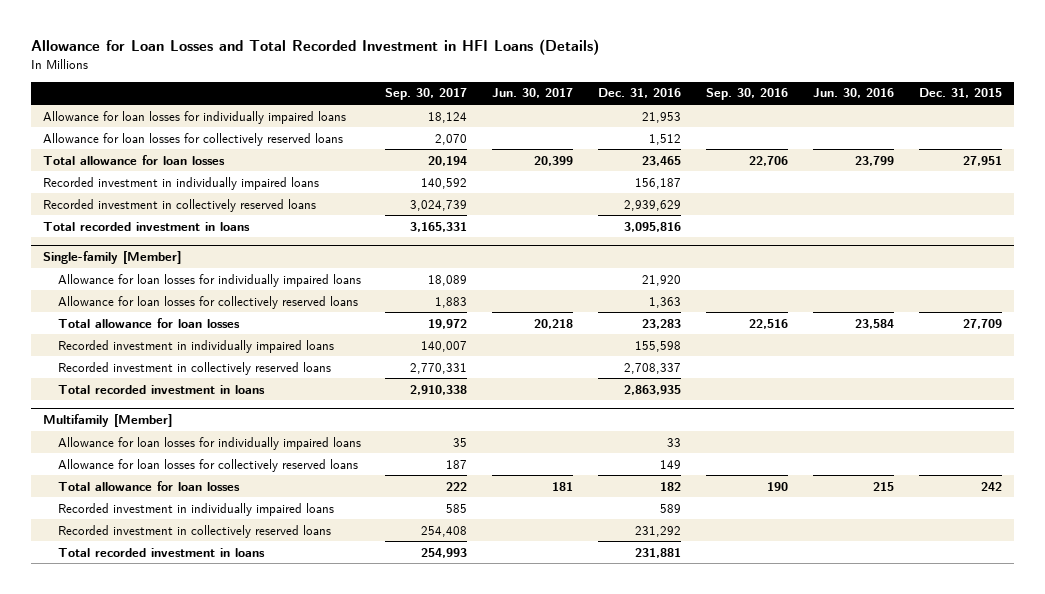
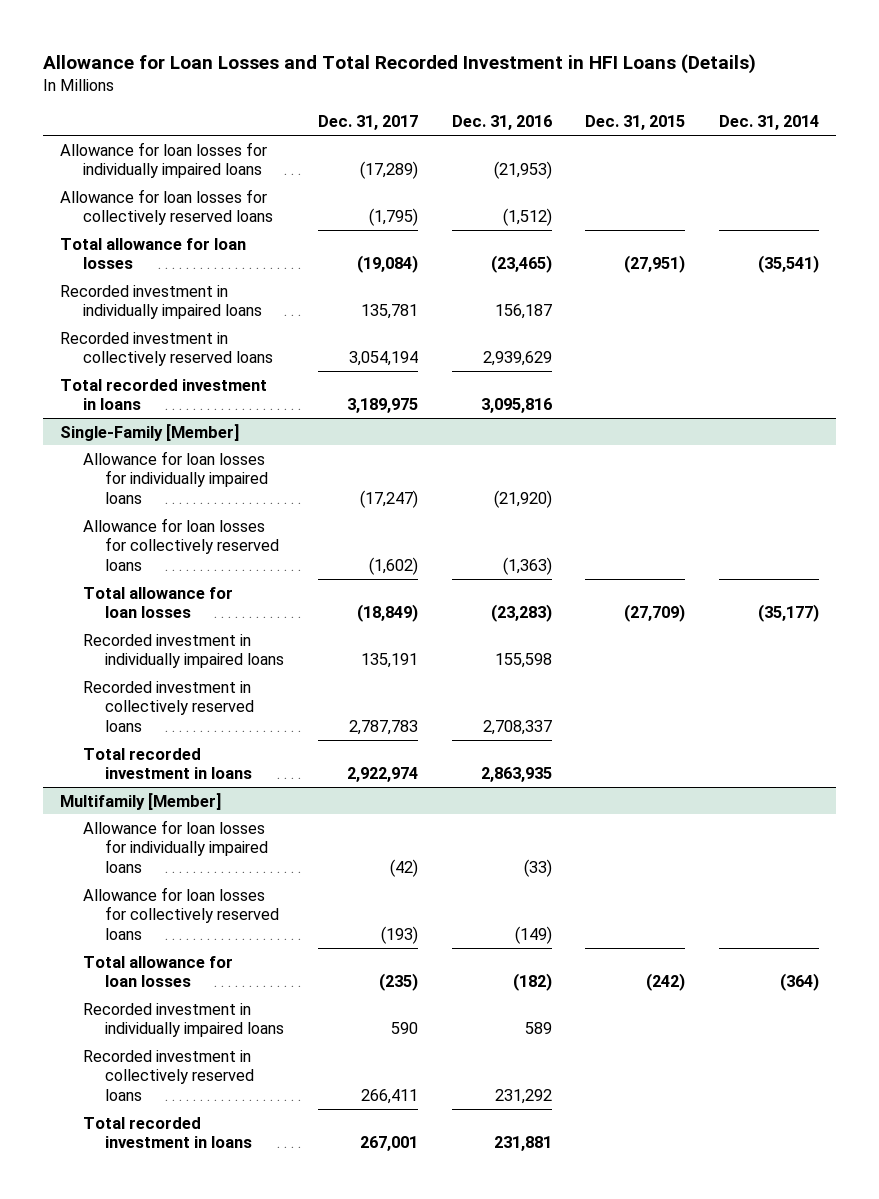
[385,88,468,101] Sep. 30, 2017 -> none
[492,88,574,99] Jun. 30, 2017 -> none
[706,88,789,101] Sep. 30, 2016 -> none
[812,88,894,99] Jun. 30, 2016 -> none
none -> [318,115,419,131] Dec. 31, 2017
none -> [719,115,820,131] Dec. 31, 2014
[642,111,682,123] 21,953 -> [493,161,552,180] (21,953)
[649,133,682,145] 1,512 -> [502,208,552,227] (1,512)
[642,155,682,166] 23,465 -> [490,255,552,274] (23,465)
[962,155,1002,166] 27,951 -> [624,255,686,274] (27,951)
[43,250,182,264] Single-family [Member] -> [60,423,240,441] Single-Family [Member]
[642,274,682,286] 21,920 -> [493,489,552,508] (21,920)
[649,296,682,308] 1,363 -> [502,556,552,575] (1,363)
[642,318,682,329] 23,283 -> [490,604,552,623] (23,283)
[962,318,1002,329] 27,709 -> [624,604,686,623] (27,709)
[667,437,682,447] 33 -> [523,858,552,877] (33)
[660,459,682,469] 149 -> [514,925,552,944] (149)
[660,481,682,491] 182 -> [512,973,552,992] (182)
[980,481,1002,491] 242 -> [646,973,686,992] (242)

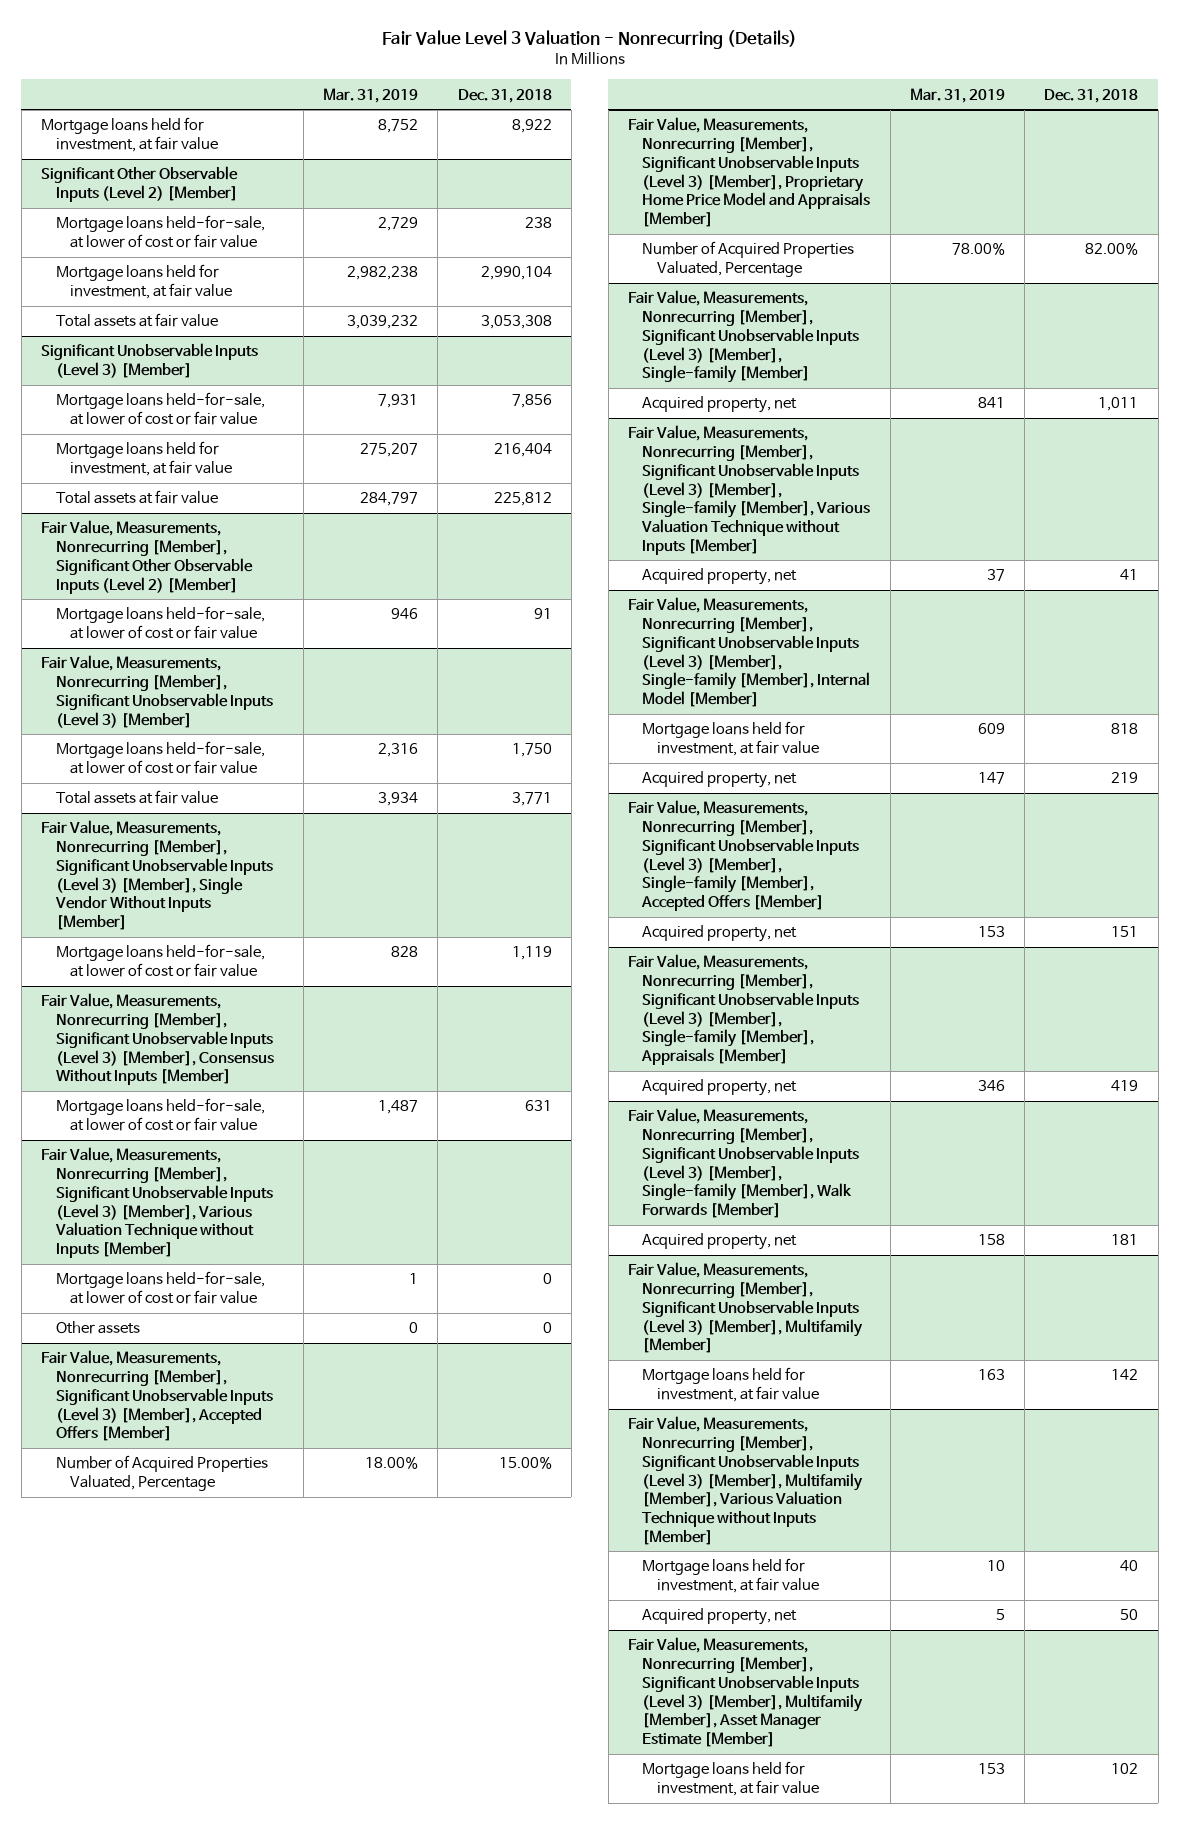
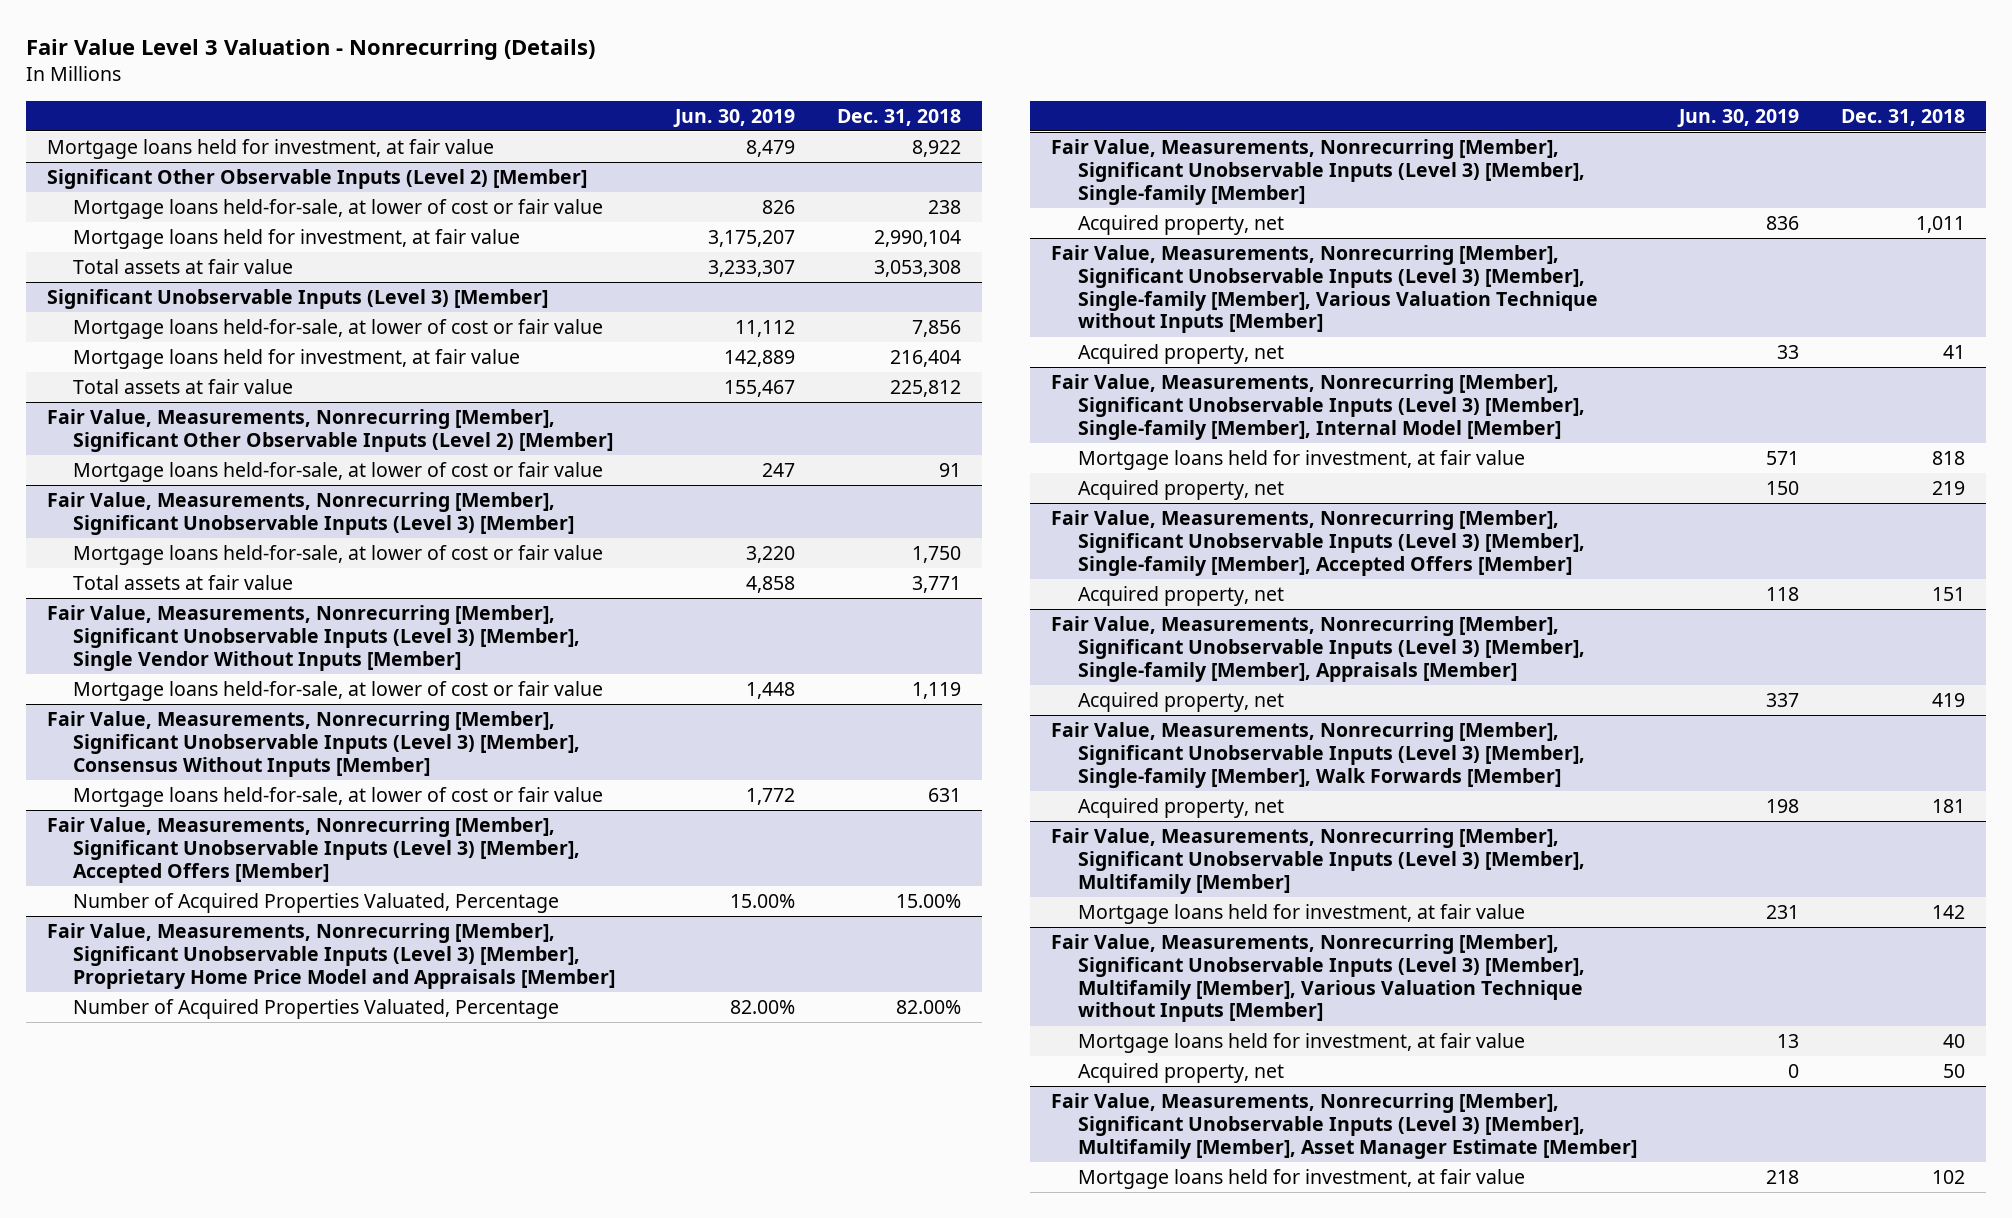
[323,87,419,103] Mar. 31, 2019 -> none
none -> [672,108,795,127] Jun. 30, 2019
[41,1147,273,1259] Fair Value, Measurements, Nonrecurring [Member], Significant Unobservable Inputs (Level 3) [Member], Various Valuation Technique without Inputs [Member] -> none
[55,1271,265,1305] Mortgage loans held-for-sale, at lower of cost or fair value -> none
[55,1321,140,1335] Other assets -> none

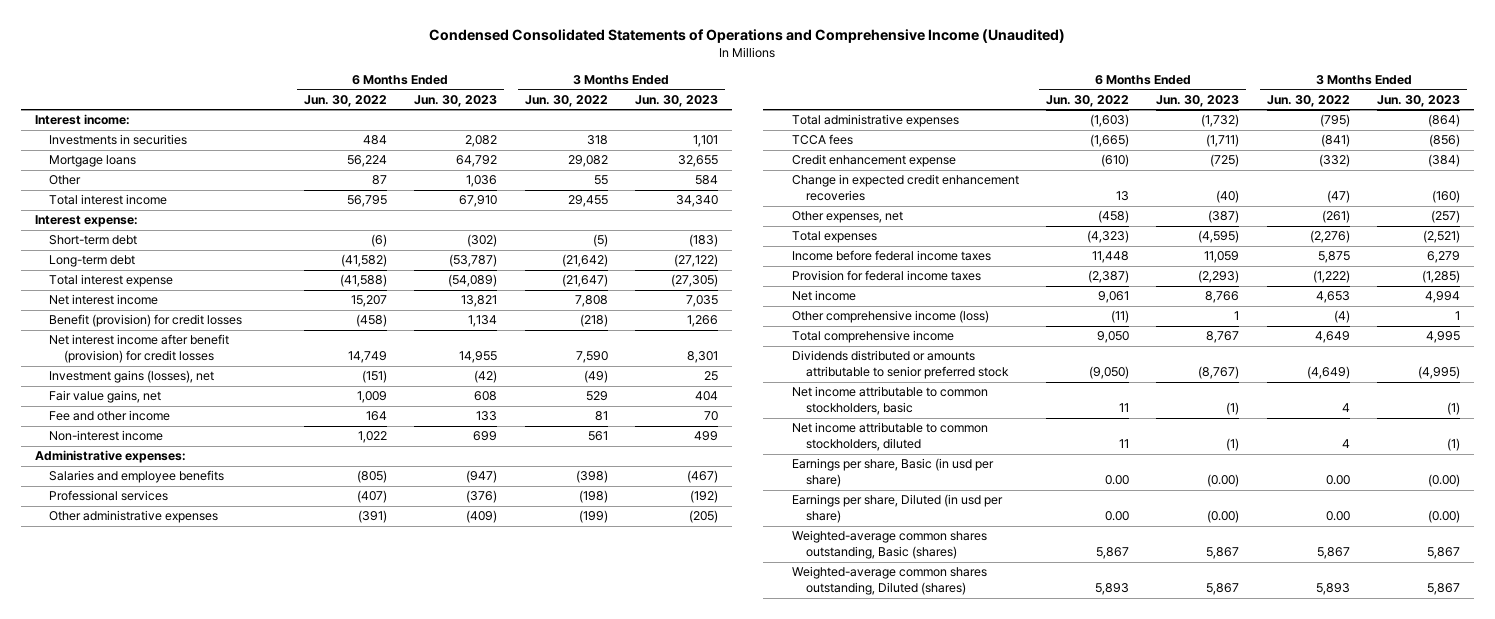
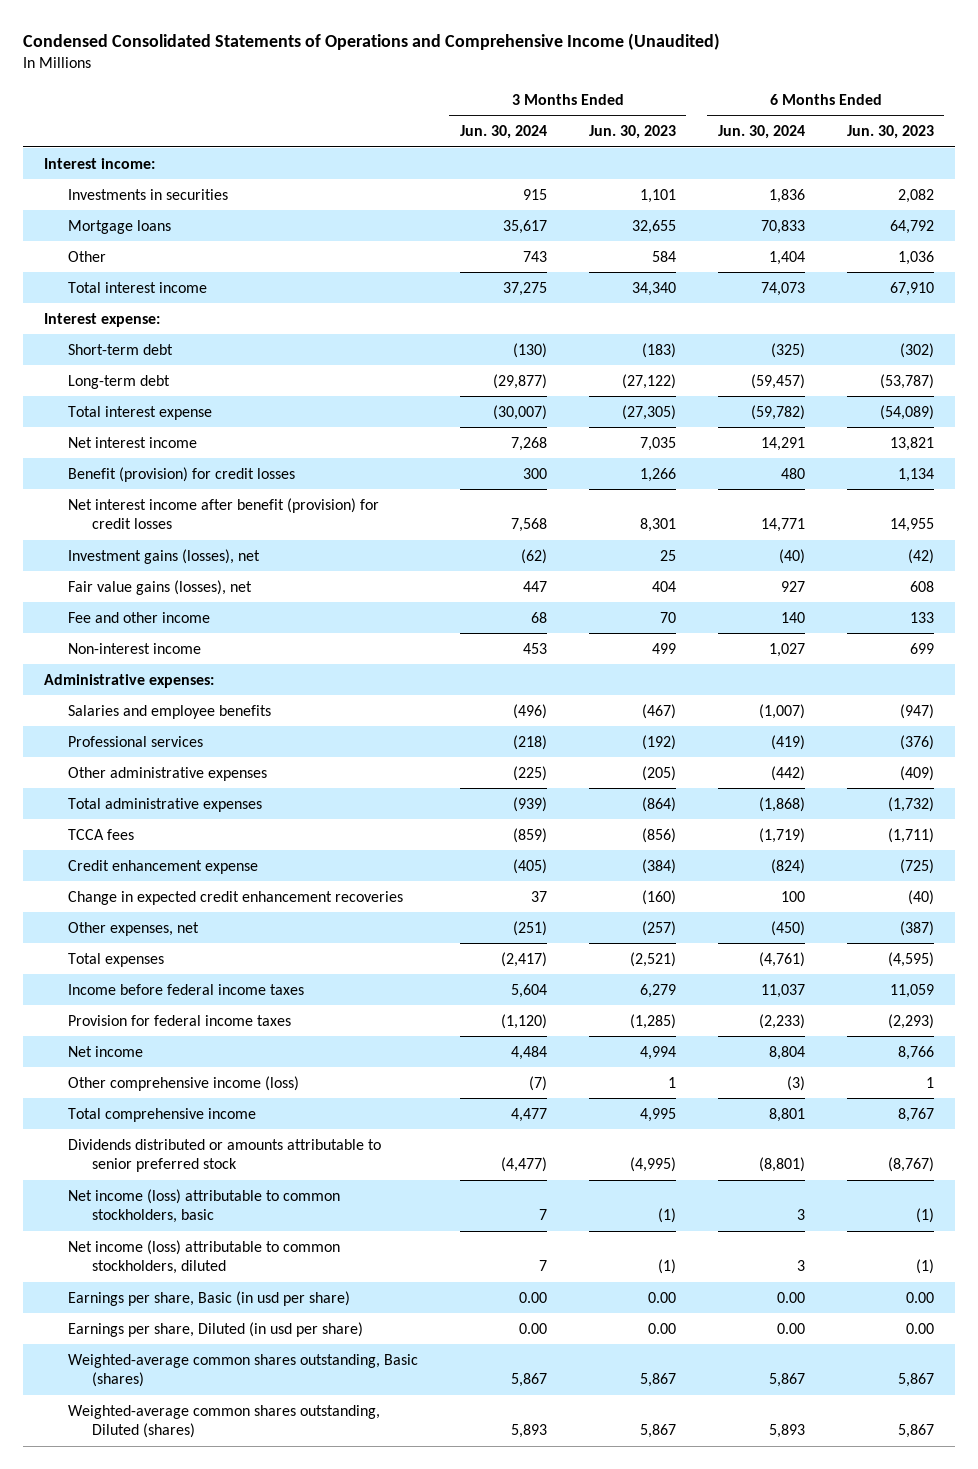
[303,94,387,107] Jun. 30, 2022 -> none
[524,94,608,107] Jun. 30, 2022 -> none
none -> [459,125,547,140] Jun. 30, 2024
none -> [717,125,805,140] Jun. 30, 2024
[49,390,162,404] Fair value gains, net -> [67,579,252,595] Fair value gains (losses), net
[791,386,988,416] Net income attributable to common stockholders, basic -> [67,1188,340,1224] Net income (loss) attributable to common stockholders, basic
[791,422,988,452] Net income attributable to common stockholders, diluted -> [67,1239,340,1275] Net income (loss) attributable to common stockholders, diluted
[1207,474,1240,488] (0.00) -> [905,1291,934,1303] 0.00
[1428,474,1461,488] (0.00) -> [647,1291,676,1303] 0.00
[1207,510,1240,524] (0.00) -> [905,1322,934,1334] 0.00
[1428,510,1461,524] (0.00) -> [647,1322,676,1334] 0.00

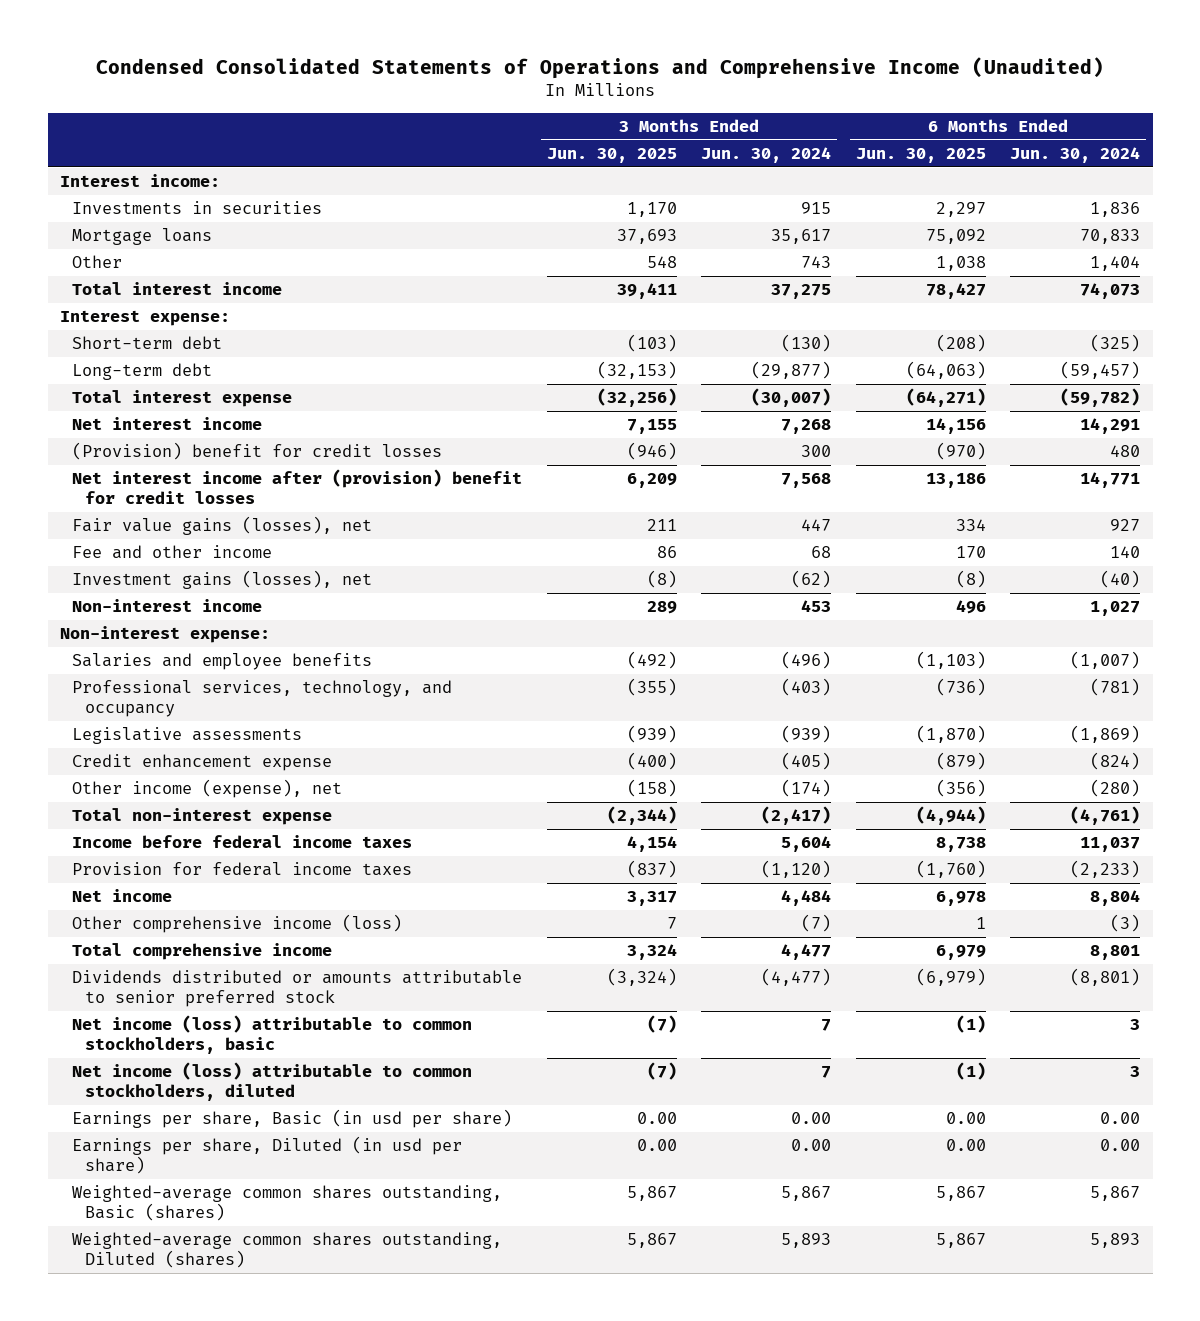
[588,125,676,140] Jun. 30, 2023 -> none
[846,125,934,140] Jun. 30, 2023 -> none
none -> [546,148,677,164] Jun. 30, 2025
none -> [855,148,986,164] Jun. 30, 2025
[67,466,295,482] Benefit (provision) for credit losses -> [72,442,443,461] (Provision) benefit for credit losses
[67,497,379,530] Net interest income after benefit (provision) for credit losses -> [72,469,523,504] Net interest income after (provision) benefit for credit losses
[67,548,260,564] Investment gains (losses), net -> [72,570,373,590] Investment gains (losses), net
[43,673,214,688] Administrative expenses: -> none
none -> [59,626,270,644] Non-interest expense:
[67,766,267,781] Other administrative expenses -> none
[67,797,262,812] Total administrative expenses -> none
[67,828,134,840] TCCA fees -> none
[67,735,203,747] Professional services -> [72,680,453,717] Professional services, technology, and occupancy
[512,734,547,750] (218) -> [781,678,832,697] (403)
[770,734,805,750] (419) -> [1090,678,1141,697] (781)
none -> [72,727,303,745] Legislative assessments
[67,890,403,905] Change in expected credit enhancement recoveries -> none
[67,921,199,936] Other expenses, net -> [72,779,343,799] Other income (expense), net
[512,920,547,936] (251) -> [781,779,832,798] (174)
[770,920,805,936] (450) -> [1090,779,1141,798] (280)
[67,952,164,967] Total expenses -> [72,808,333,826] Total non-interest expense

